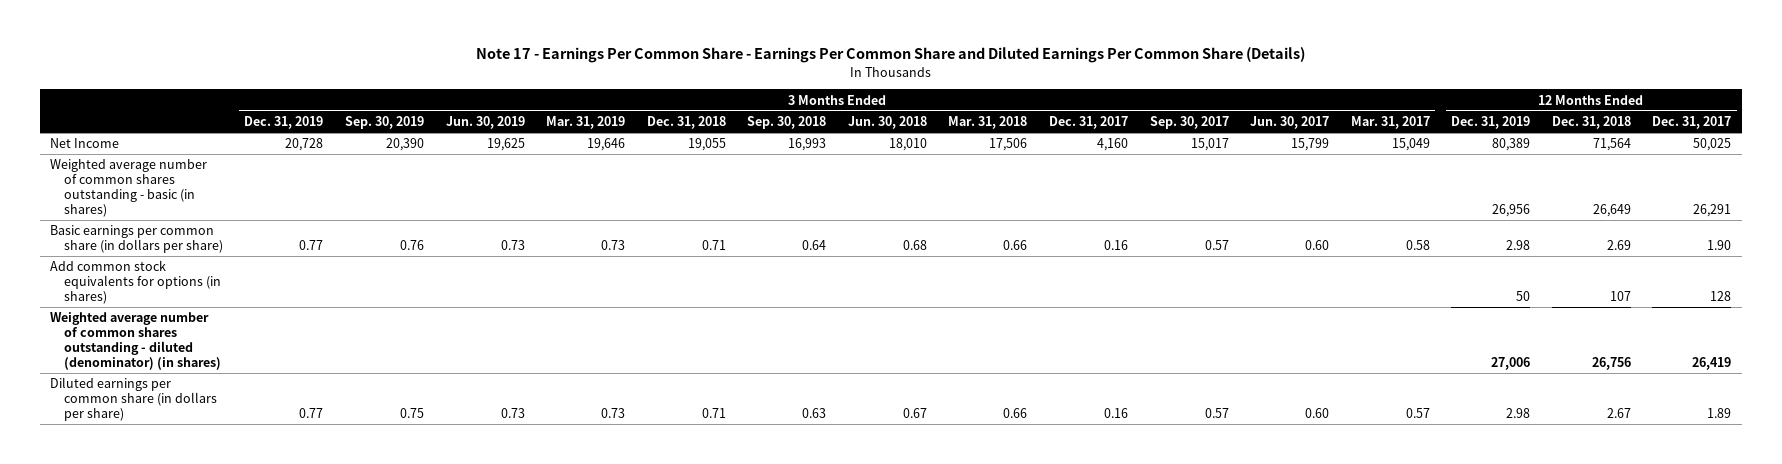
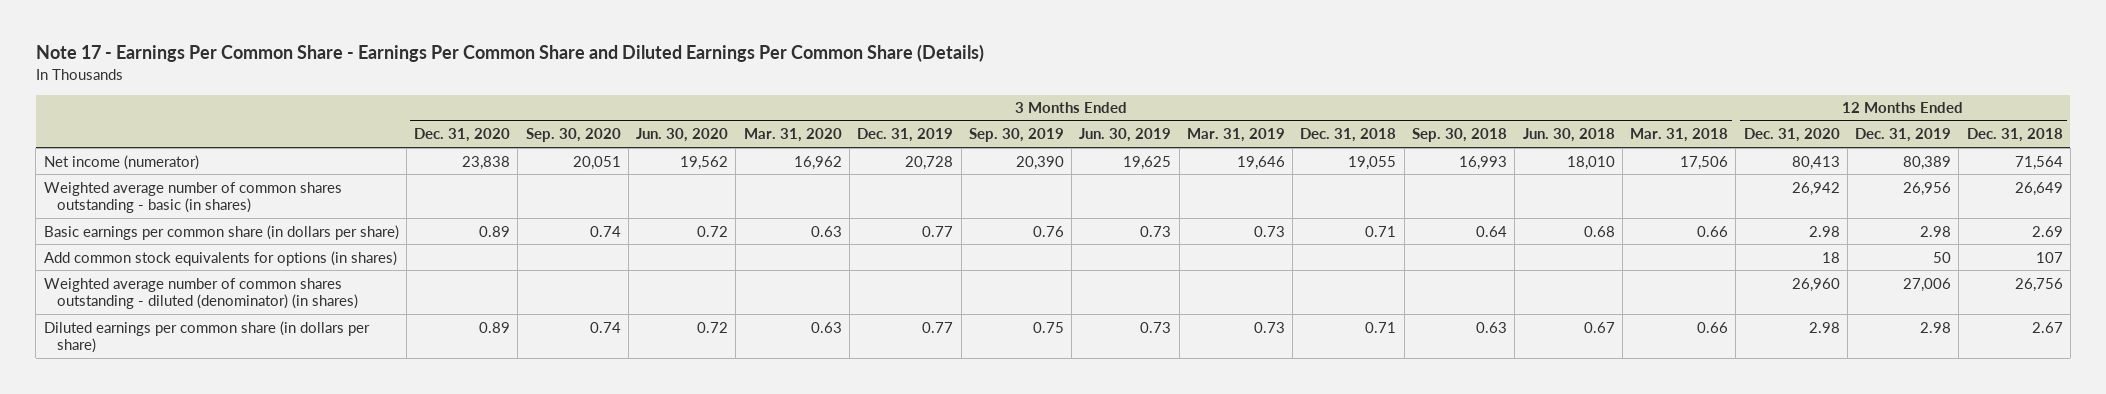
[1048,116,1128,130] Dec. 31, 2017 -> none
[1149,116,1229,130] Sep. 30, 2017 -> none
[1250,116,1330,130] Jun. 30, 2017 -> none
[1350,116,1430,130] Mar. 31, 2017 -> none
[1652,116,1732,130] Dec. 31, 2017 -> none
none -> [414,128,511,143] Dec. 31, 2020
none -> [525,128,621,143] Sep. 30, 2020
none -> [636,128,729,143] Jun. 30, 2020
none -> [743,128,842,143] Mar. 31, 2020
none -> [1743,128,1840,143] Dec. 31, 2020
[50,138,120,149] Net Income -> [43,154,199,170] Net income (numerator)

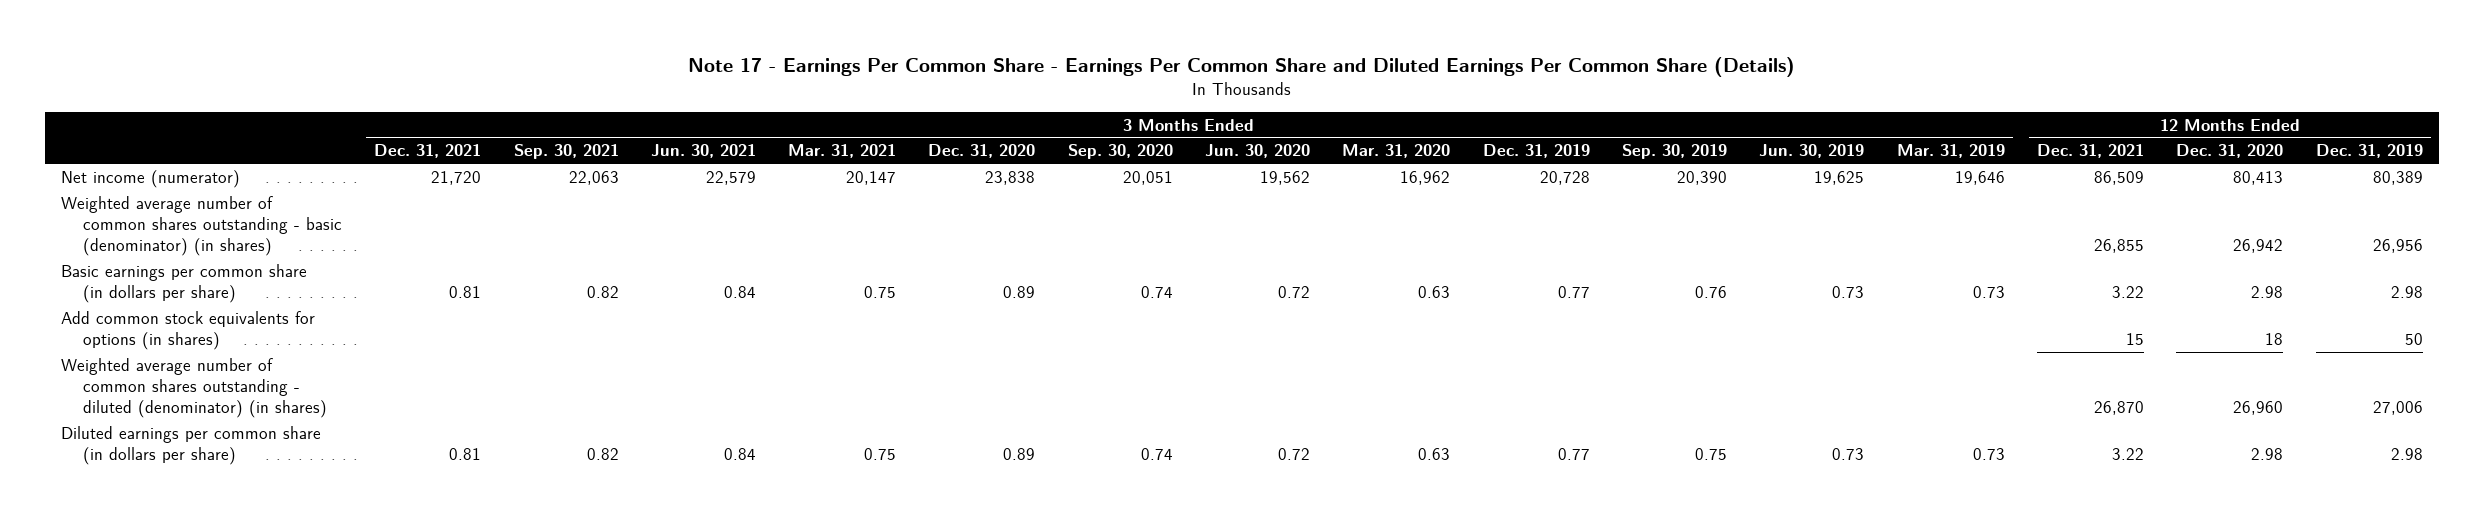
[1300,128,1397,143] Dec. 31, 2018 -> none
[1411,128,1507,143] Sep. 30, 2018 -> none
[1522,128,1615,143] Jun. 30, 2018 -> none
[1630,128,1729,143] Mar. 31, 2018 -> none
[1966,128,2063,143] Dec. 31, 2018 -> none
none -> [374,144,482,159] Dec. 31, 2021
none -> [513,144,619,160] Sep. 30, 2021
none -> [650,144,756,159] Jun. 30, 2021
none -> [788,144,897,159] Mar. 31, 2021
none -> [2036,144,2144,159] Dec. 31, 2021
[43,181,342,214] Weighted average number of common shares outstanding - basic (in shares) -> [61,195,342,256] Weighted average number of common shares outstanding - basic (denominator) (in shares)

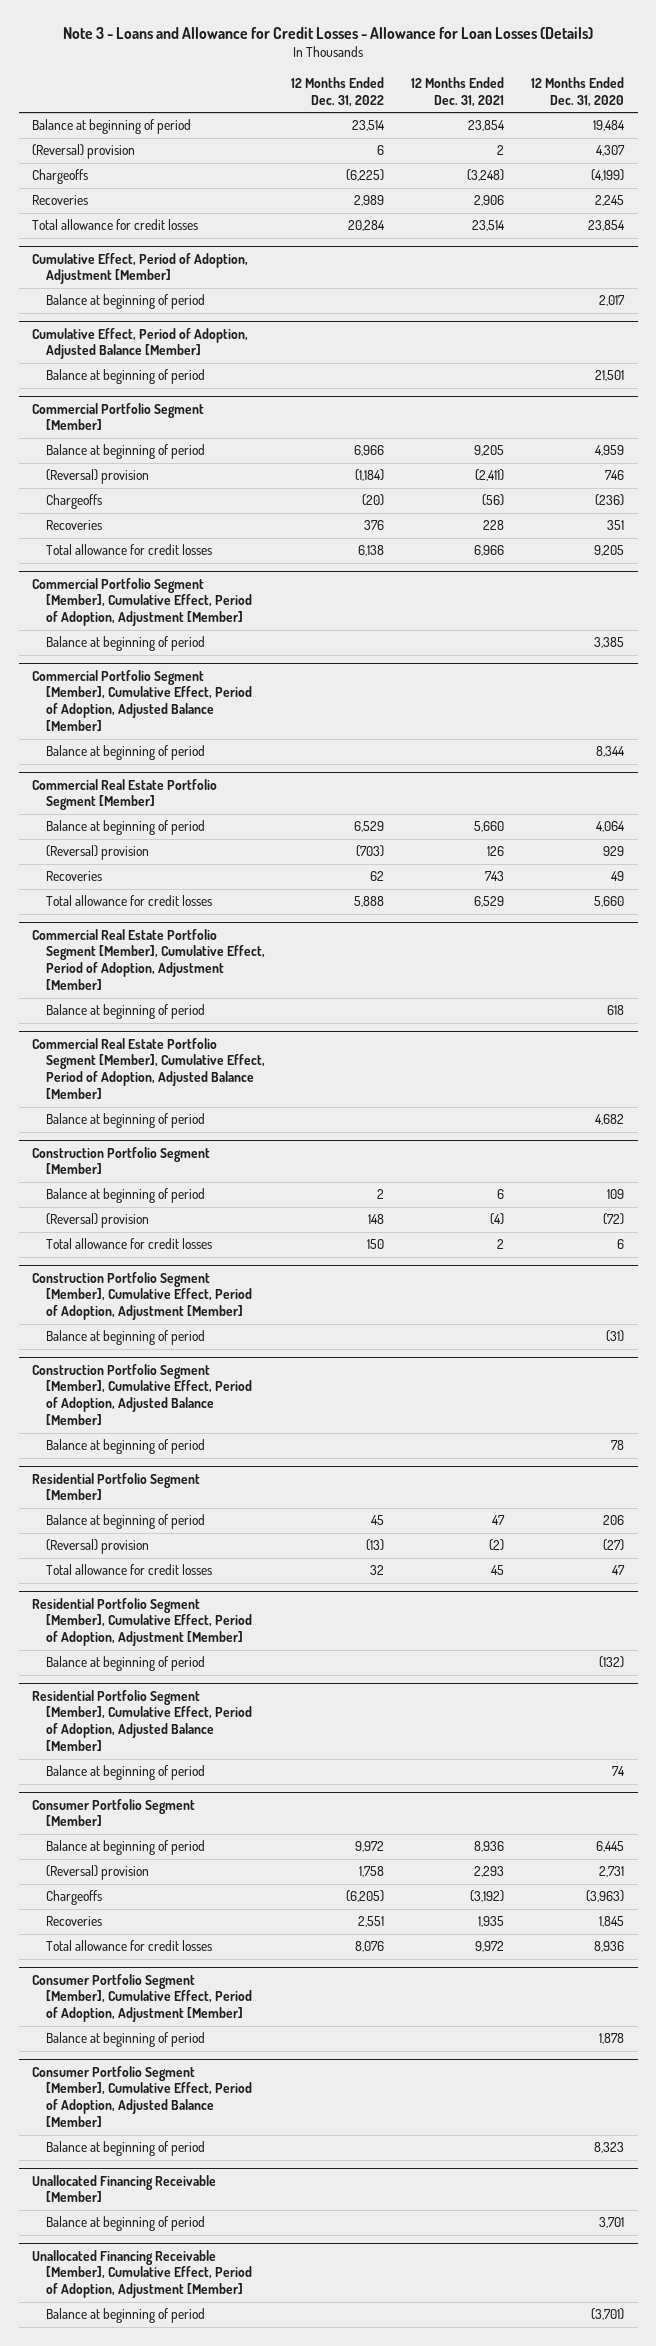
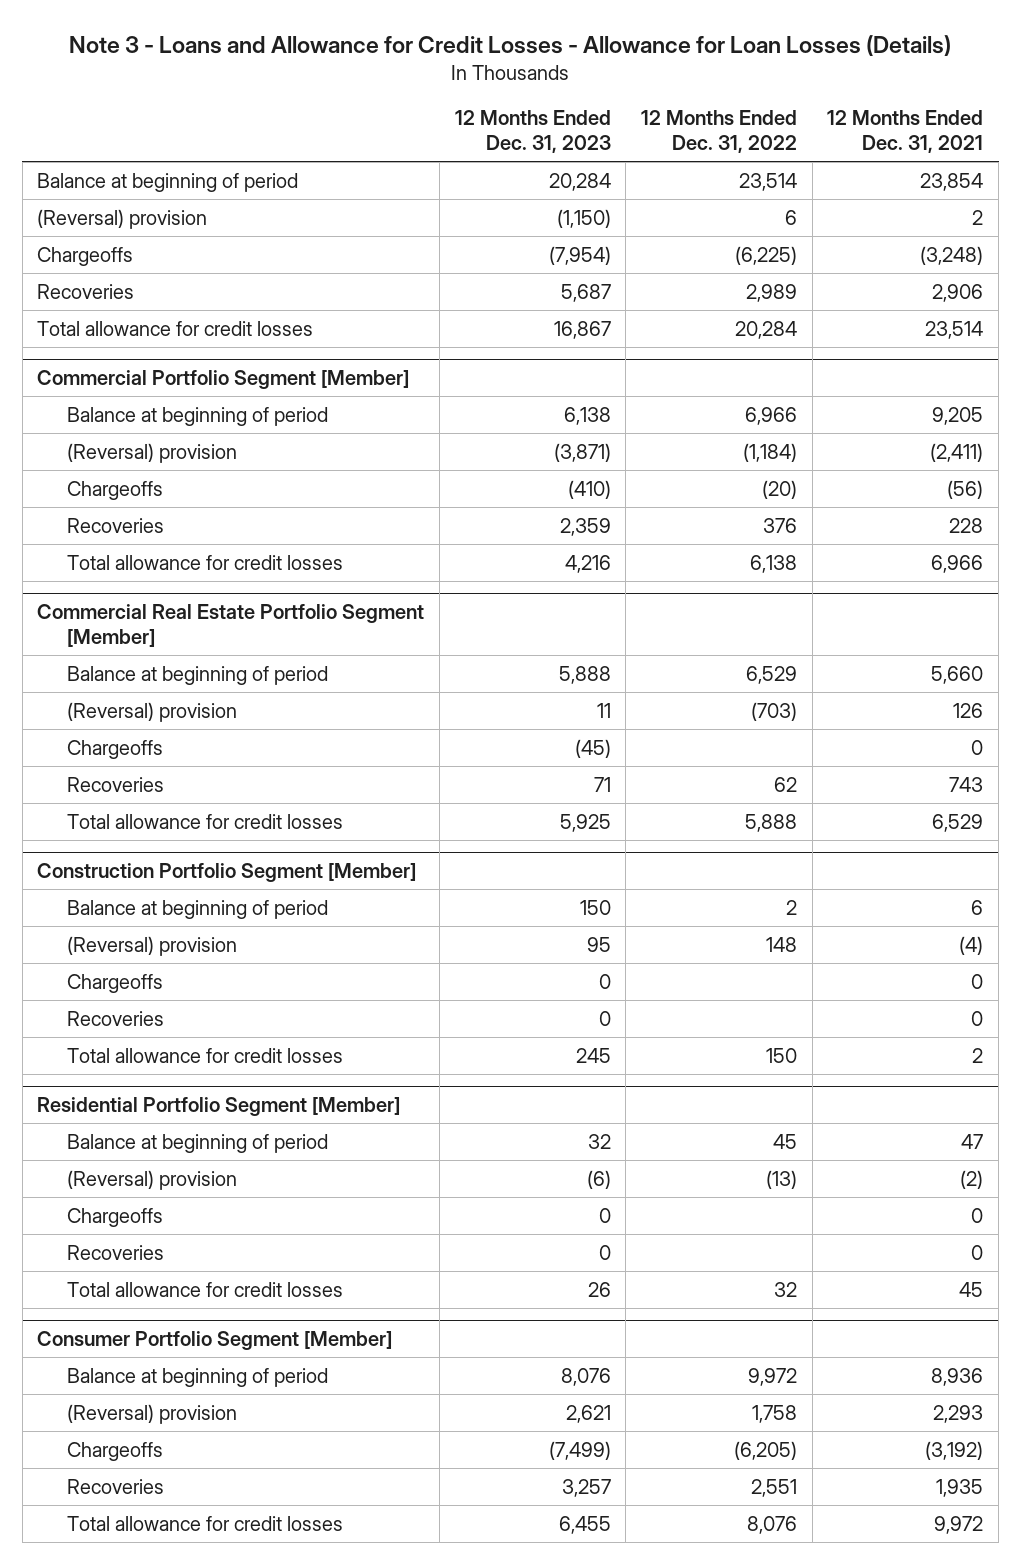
[531,76,625,107] 12 Months Ended Dec. 31, 2020 -> none
none -> [454,110,611,153] 12 Months Ended Dec. 31, 2023
[31,252,248,285] Cumulative Effect, Period of Adoption, Adjustment [Member] -> none
[45,294,205,310] Balance at beginning of period -> none
[31,327,248,360] Cumulative Effect, Period of Adoption, Adjusted Balance [Member] -> none
[45,369,205,385] Balance at beginning of period -> none
[31,577,252,627] Commercial Portfolio Segment [Member], Cumulative Effect, Period of Adoption, Adjustment [Member] -> none
[45,636,205,652] Balance at beginning of period -> none
[31,669,252,732] Commercial Portfolio Segment [Member], Cumulative Effect, Period of Adoption, Adjusted Balance [Member] -> none
[45,745,205,761] Balance at beginning of period -> none
none -> [66,739,163,759] Chargeoffs
[31,928,265,991] Commercial Real Estate Portfolio Segment [Member], Cumulative Effect, Period of Adoption, Adjustment [Member] -> none
[45,1004,205,1020] Balance at beginning of period -> none
[31,1037,265,1100] Commercial Real Estate Portfolio Segment [Member], Cumulative Effect, Period of Adoption, Adjusted Balance [Member] -> none
[45,1113,205,1129] Balance at beginning of period -> none
none -> [66,973,163,993] Chargeoffs
none -> [66,1010,164,1026] Recoveries
[31,1271,252,1321] Construction Portfolio Segment [Member], Cumulative Effect, Period of Adoption, Adjustment [Member] -> none
[45,1330,205,1346] Balance at beginning of period -> none
[31,1363,252,1426] Construction Portfolio Segment [Member], Cumulative Effect, Period of Adoption, Adjusted Balance [Member] -> none
[45,1439,205,1455] Balance at beginning of period -> none
none -> [66,1207,163,1227] Chargeoffs
none -> [66,1244,164,1260] Recoveries
[31,1597,252,1647] Residential Portfolio Segment [Member], Cumulative Effect, Period of Adoption, Adjustment [Member] -> none
[45,1656,205,1672] Balance at beginning of period -> none
[31,1689,252,1752] Residential Portfolio Segment [Member], Cumulative Effect, Period of Adoption, Adjusted Balance [Member] -> none
[45,1765,205,1781] Balance at beginning of period -> none
[31,1973,252,2023] Consumer Portfolio Segment [Member], Cumulative Effect, Period of Adoption, Adjustment [Member] -> none
[45,2032,205,2048] Balance at beginning of period -> none
[31,2065,252,2128] Consumer Portfolio Segment [Member], Cumulative Effect, Period of Adoption, Adjusted Balance [Member] -> none
[45,2141,205,2157] Balance at beginning of period -> none
[31,2174,216,2203] Unallocated Financing Receivable [Member] -> none
[45,2216,205,2232] Balance at beginning of period -> none
[31,2249,252,2299] Unallocated Financing Receivable [Member], Cumulative Effect, Period of Adoption, Adjustment [Member] -> none
[45,2308,205,2324] Balance at beginning of period -> none

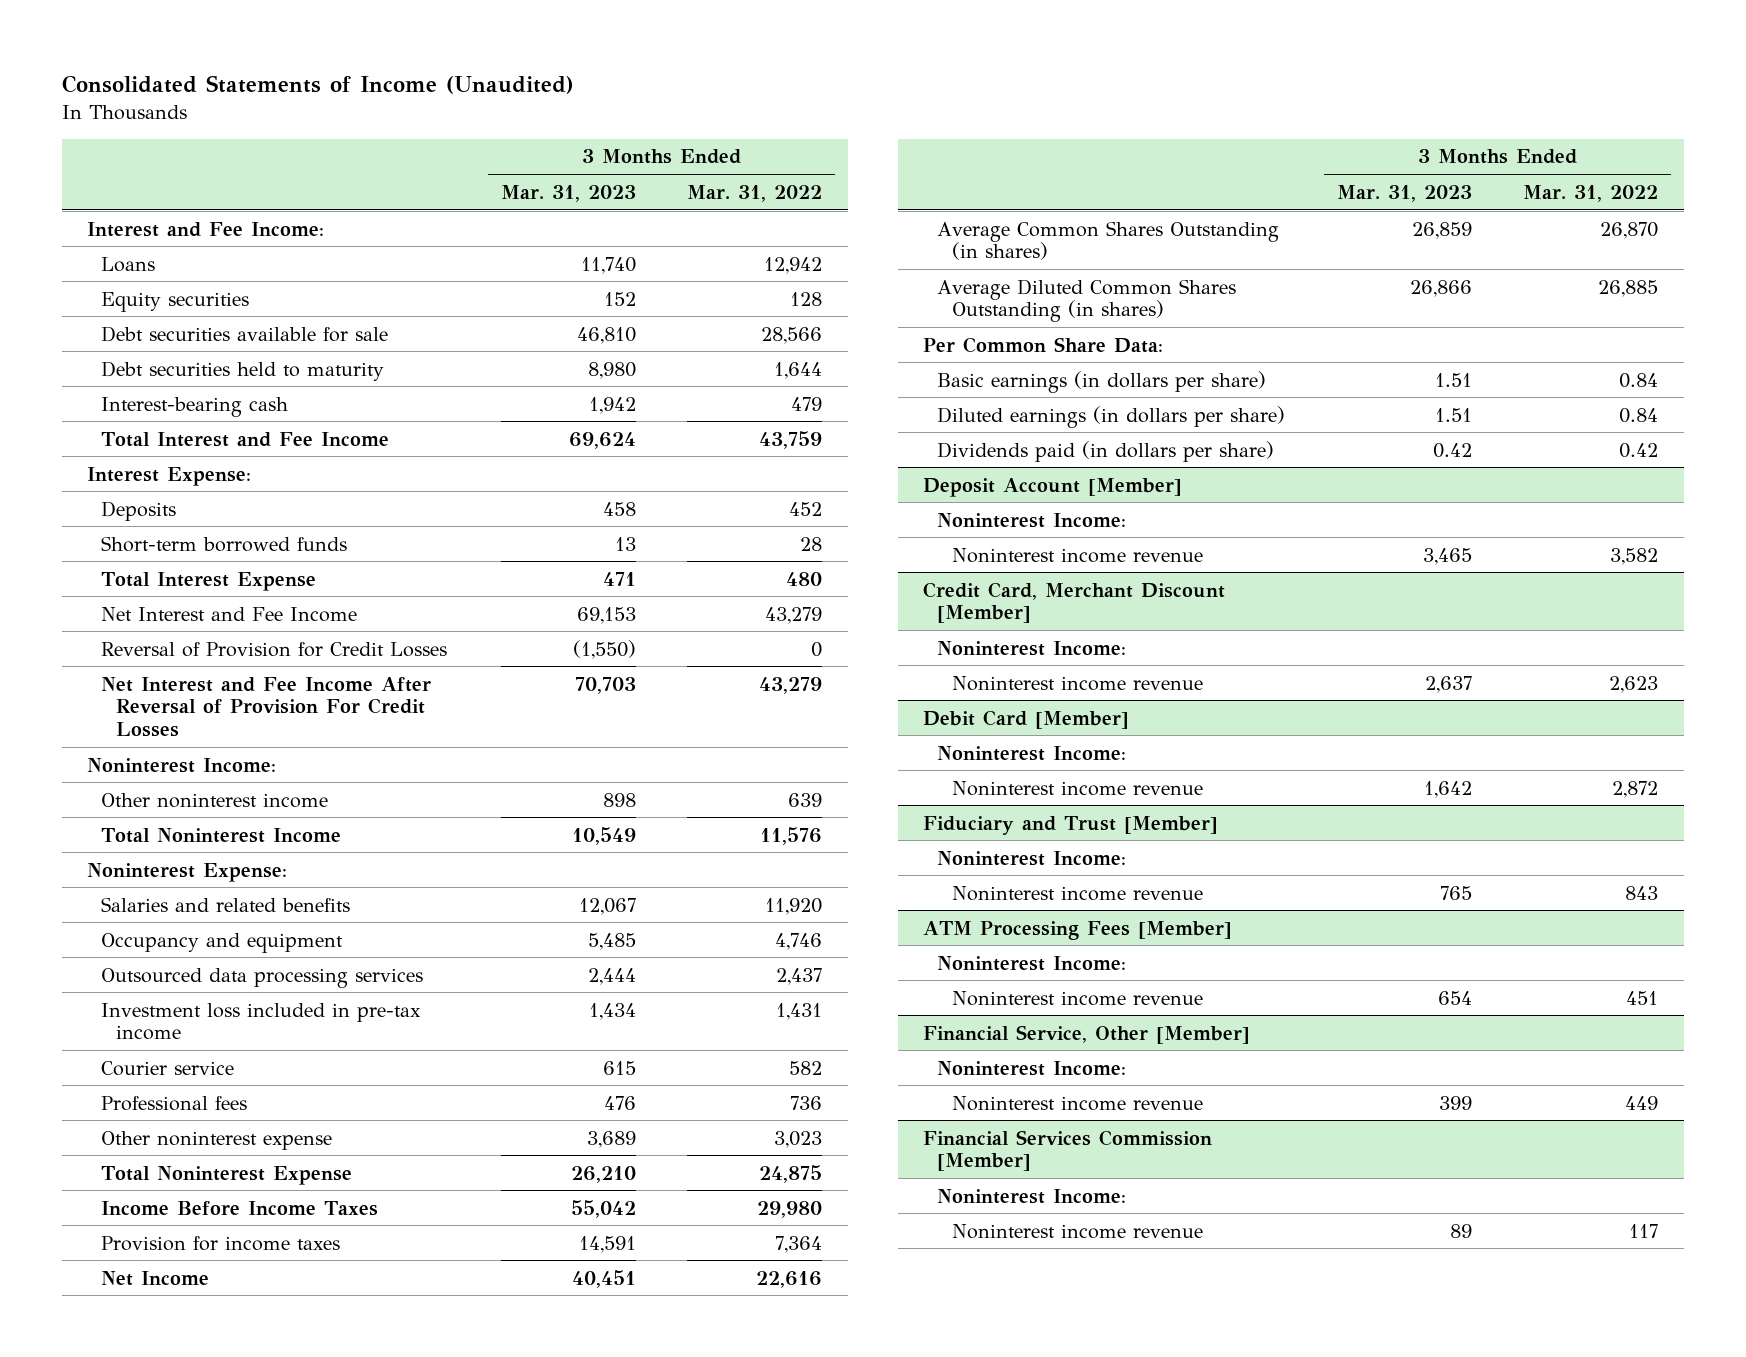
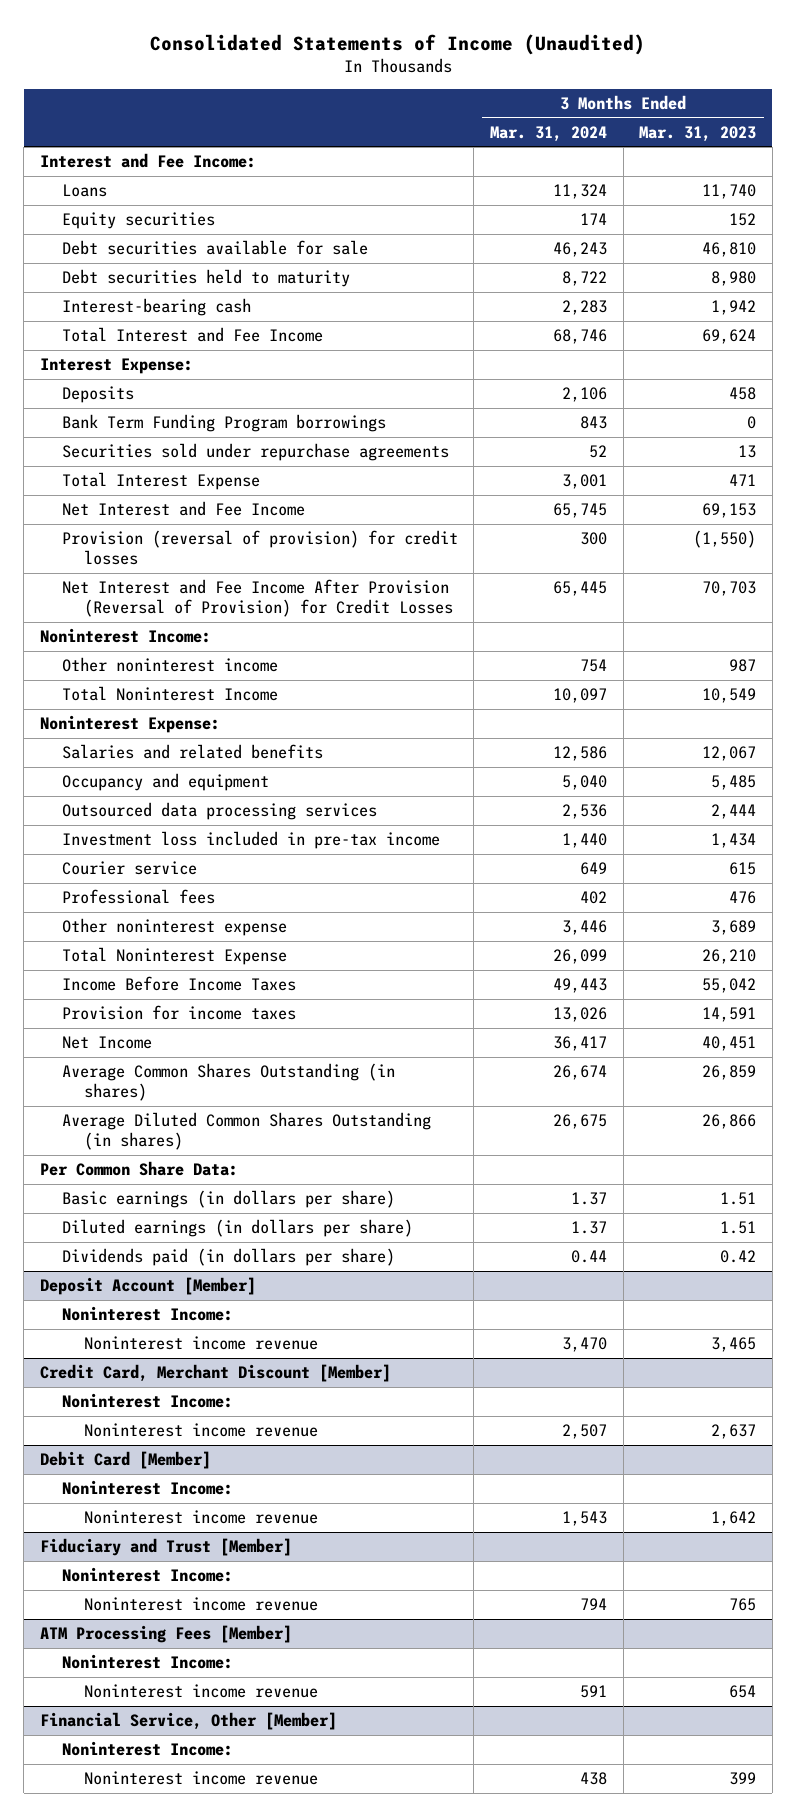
[687,184,823,202] Mar. 31, 2022 -> none
none -> [489,125,607,142] Mar. 31, 2024
[101,535,348,552] Short-term borrowed funds -> none
none -> [61,414,386,433] Bank Term Funding Program borrowings
none -> [61,443,449,462] Securities sold under repurchase agreements
[101,641,448,657] Reversal of Provision for Credit Losses -> [61,530,458,566] Provision (reversal of provision) for credit losses
[101,676,432,738] Net Interest and Fee Income After Reversal of Provision For Credit Losses -> [61,579,453,618] Net Interest and Fee Income After Provision (Reversal of Provision) for Credit Losses
[602,792,636,807] 898 -> [729,659,757,673] 987
[923,1129,1213,1172] Financial Services Commission [Member] -> none
[937,1188,1127,1204] Noninterest Income: -> none
[951,1223,1203,1239] Noninterest income revenue -> none

